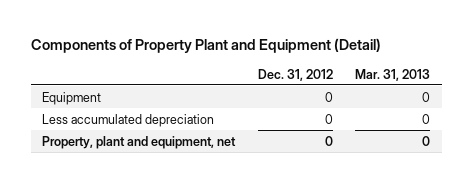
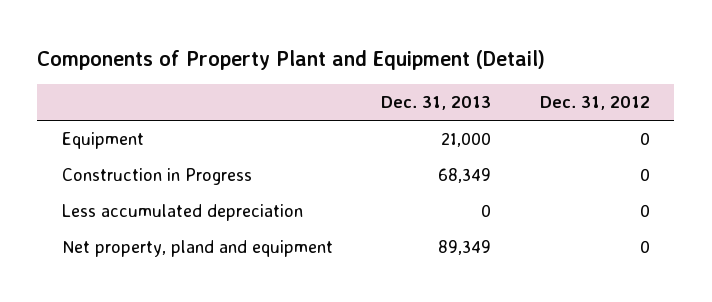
[355,68,431,81] Mar. 31, 2013 -> none
none -> [381,96,492,111] Dec. 31, 2013
none -> [61,168,252,186] Construction in Progress
[41,135,236,149] Property, plant and equipment, net -> [61,240,333,258] Net property, pland and equipment

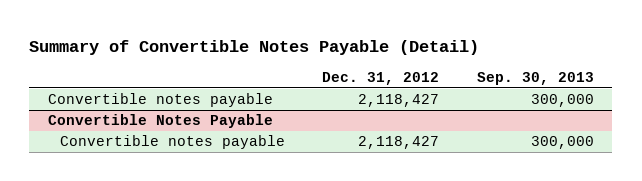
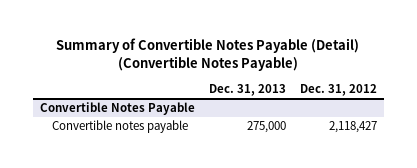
[29,40,480,56] Summary of Convertible Notes Payable (Detail) -> [56,38,360,72] Summary of Convertible Notes Payable (Detail) (Convertible Notes Payable)
[476,71,594,85] Sep. 30, 2013 -> none
none -> [208,84,286,97] Dec. 31, 2013
[48,93,274,108] Convertible notes payable -> none

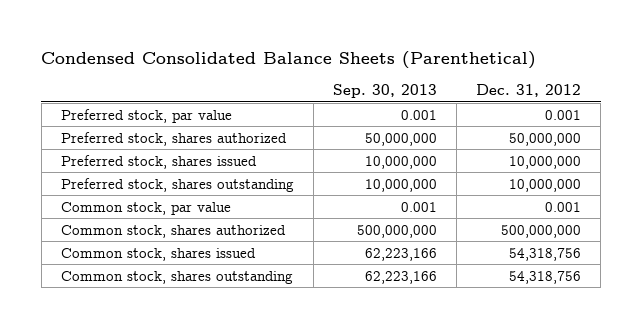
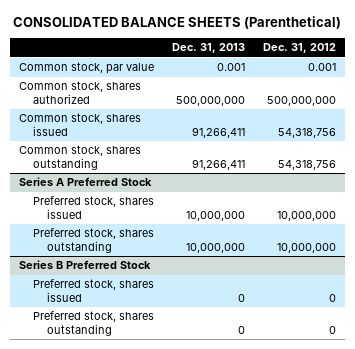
[41,50,537,69] Condensed Consolidated Balance Sheets (Parenthetical) -> [13,15,342,29] CONSOLIDATED BALANCE SHEETS (Parenthetical)
[332,84,437,99] Sep. 30, 2013 -> none
none -> [172,43,246,54] Dec. 31, 2013
[60,108,232,123] Preferred stock, par value -> none
[60,131,287,146] Preferred stock, shares authorized -> none
[60,154,257,169] Preferred stock, shares issued -> none
[60,177,294,192] Preferred stock, shares outstanding -> none
none -> [18,177,152,187] Series A Preferred Stock
none -> [32,196,154,220] Preferred stock, shares issued
none -> [32,228,154,254] Preferred stock, shares outstanding
none -> [18,260,151,270] Series B Preferred Stock
none -> [32,279,154,303] Preferred stock, shares issued
none -> [32,311,154,337] Preferred stock, shares outstanding

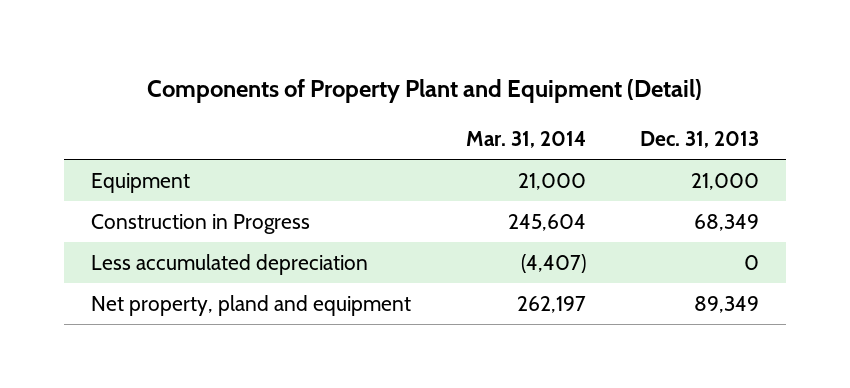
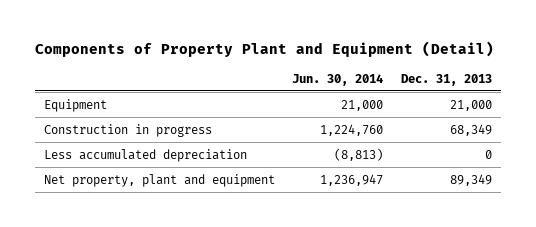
[465,130,586,148] Mar. 31, 2014 -> none
none -> [292,73,384,86] Jun. 30, 2014
[91,213,311,234] Construction in Progress -> [43,123,212,137] Construction in progress
[91,294,412,316] Net property, pland and equipment -> [43,173,275,187] Net property, plant and equipment

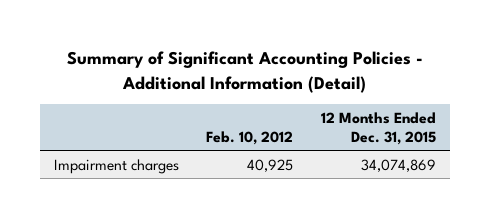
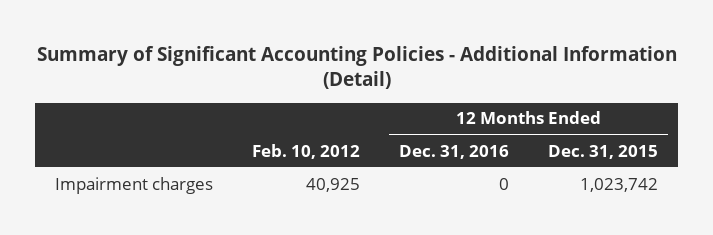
none -> [399,144,510,159] Dec. 31, 2016
[360,158,436,172] 34,074,869 -> [580,177,659,192] 1,023,742

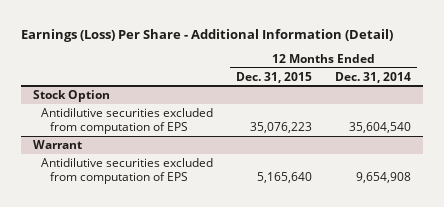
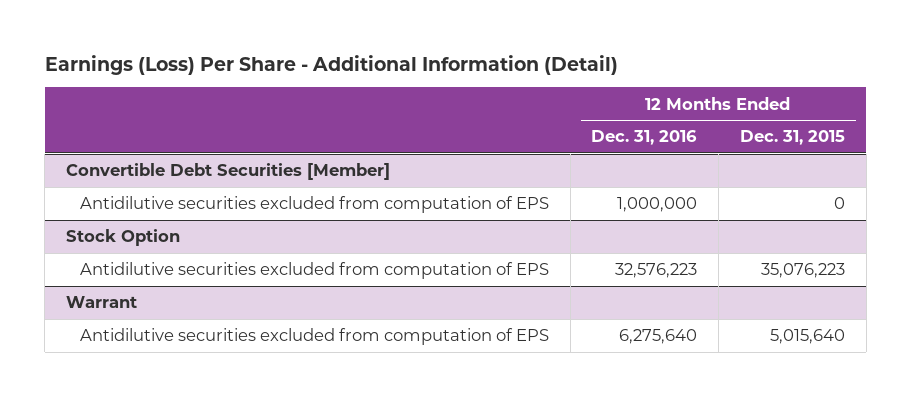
[335,71,412,83] Dec. 31, 2014 -> none
none -> [591,130,698,146] Dec. 31, 2016
none -> [66,163,391,181] Convertible Debt Securities [Member]
none -> [79,196,549,214] Antidilutive securities excluded from computation of EPS
[257,172,313,184] 5,165,640 -> [769,329,845,345] 5,015,640

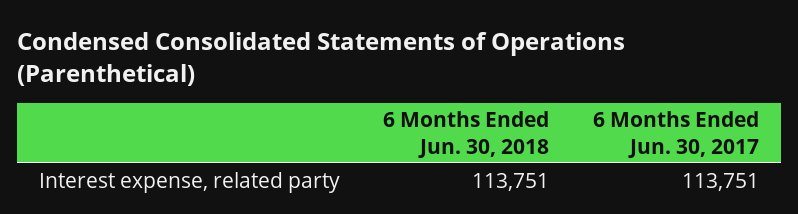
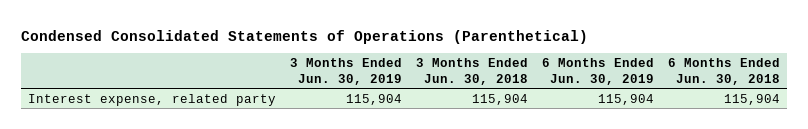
[592,110,759,158] 6 Months Ended Jun. 30, 2017 -> none
none -> [289,57,402,85] 3 Months Ended Jun. 30, 2019
none -> [415,57,528,85] 3 Months Ended Jun. 30, 2018
none -> [541,57,654,85] 6 Months Ended Jun. 30, 2019
[472,172,550,191] 113,751 -> [723,93,780,105] 115,904

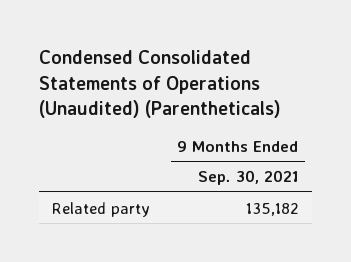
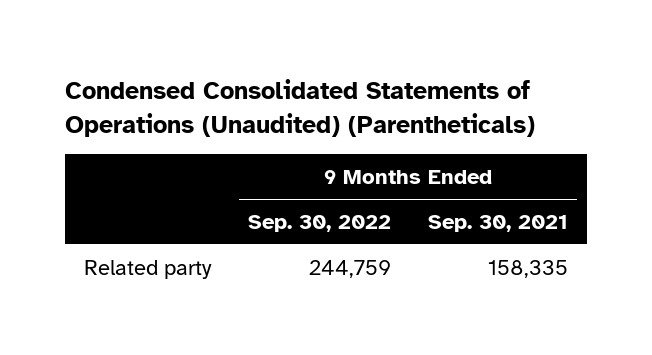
none -> [247,214,391,232] Sep. 30, 2022
[245,202,299,216] 135,182 -> [488,259,569,278] 158,335

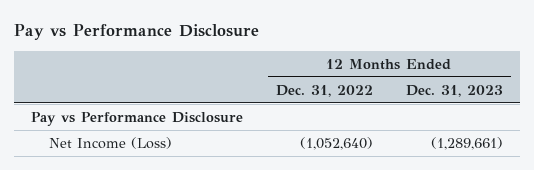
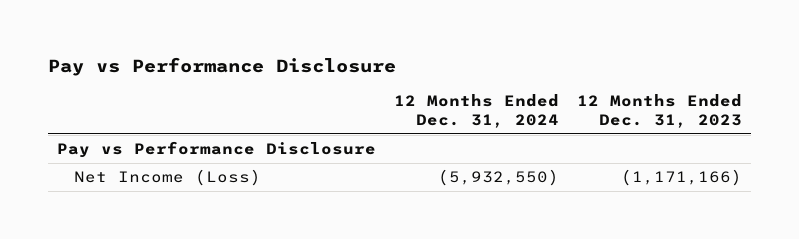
[275,84,373,97] Dec. 31, 2022 -> none
none -> [393,94,559,129] 12 Months Ended Dec. 31, 2024
[430,136,503,150] (1,289,661) -> [620,169,742,187] (1,171,166)

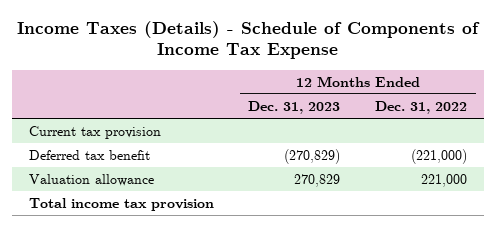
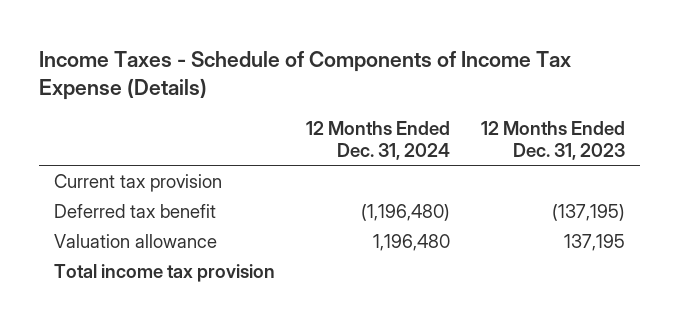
[16,20,480,60] Income Taxes (Details) - Schedule of Components of Income Tax Expense -> [38,50,571,101] Income Taxes - Schedule of Components of Income Tax Expense (Details)
[374,100,467,114] Dec. 31, 2022 -> none
none -> [305,121,450,160] 12 Months Ended Dec. 31, 2024
[284,149,341,165] (270,829) -> [551,203,625,221] (137,195)
[294,174,341,188] 270,829 -> [563,233,625,251] 137,195

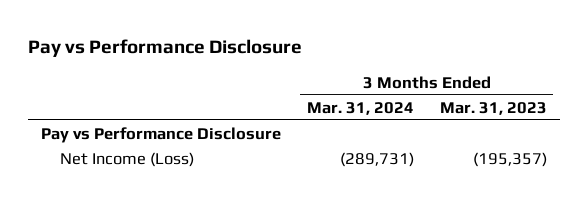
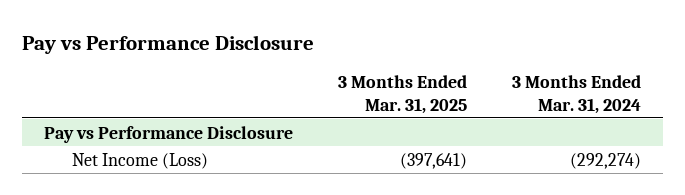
[439,101,547,115] Mar. 31, 2023 -> none
none -> [337,75,467,114] 3 Months Ended Mar. 31, 2025
[339,151,414,167] (289,731) -> [569,152,641,169] (292,274)

